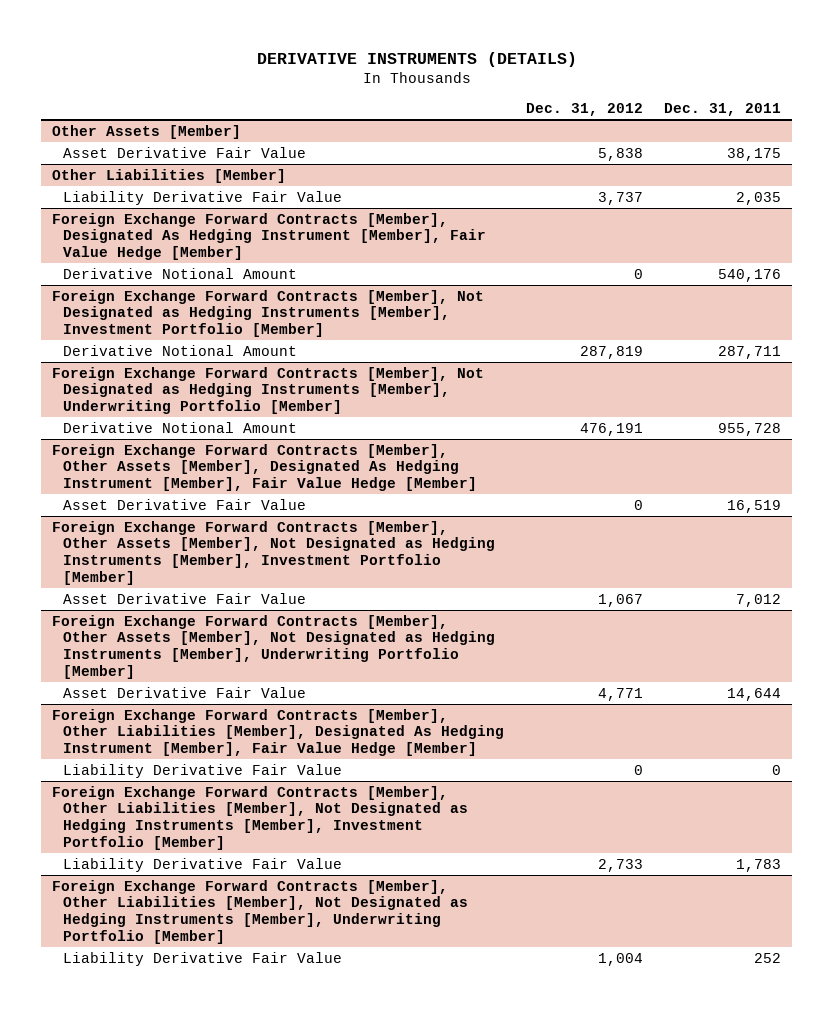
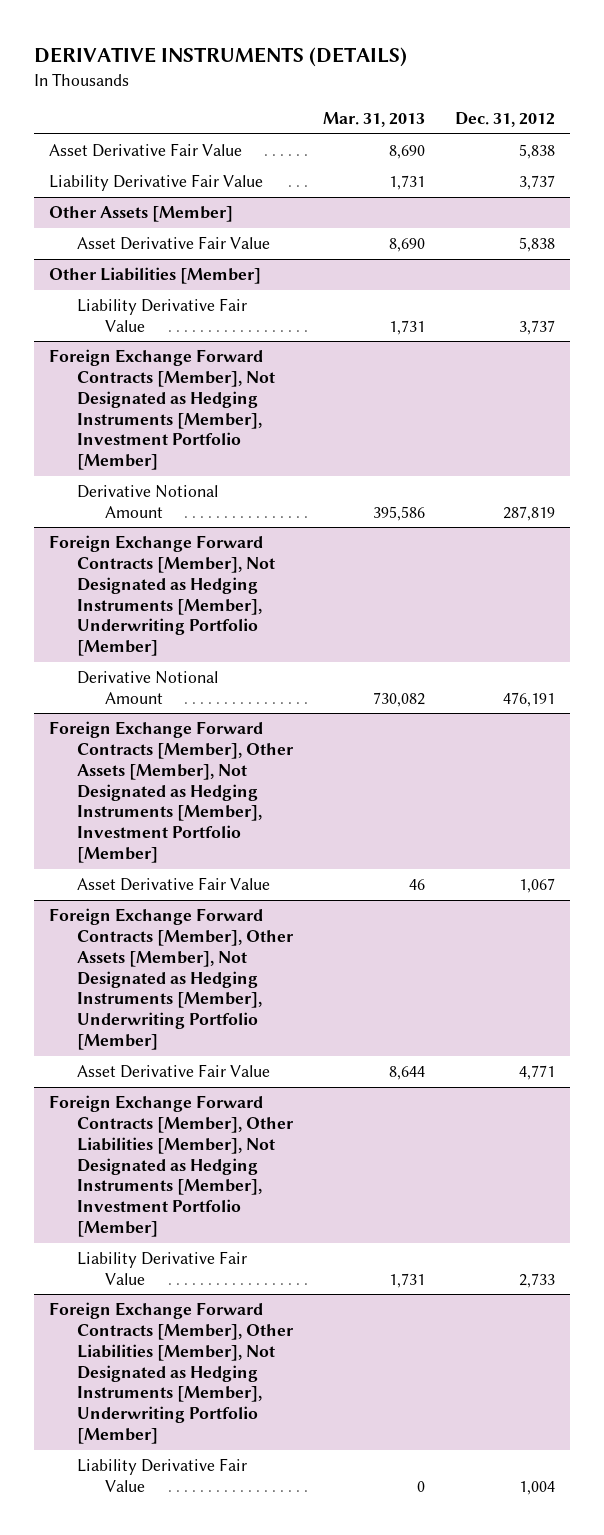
[664,103,782,117] Dec. 31, 2011 -> none
none -> [323,112,426,128] Mar. 31, 2013
none -> [49,143,243,158] Asset Derivative Fair Value
none -> [49,174,264,192] Liability Derivative Fair Value
[51,212,486,261] Foreign Exchange Forward Contracts [Member], Designated As Hedging Instrument [Member], Fair Value Hedge [Member] -> none
[62,267,297,279] Derivative Notional Amount -> none
[51,443,477,492] Foreign Exchange Forward Contracts [Member], Other Assets [Member], Designated As Hedging Instrument [Member], Fair Value Hedge [Member] -> none
[62,498,306,510] Asset Derivative Fair Value -> none
[51,708,504,757] Foreign Exchange Forward Contracts [Member], Other Liabilities [Member], Designated As Hedging Instrument [Member], Fair Value Hedge [Member] -> none
[62,763,342,778] Liability Derivative Fair Value -> none

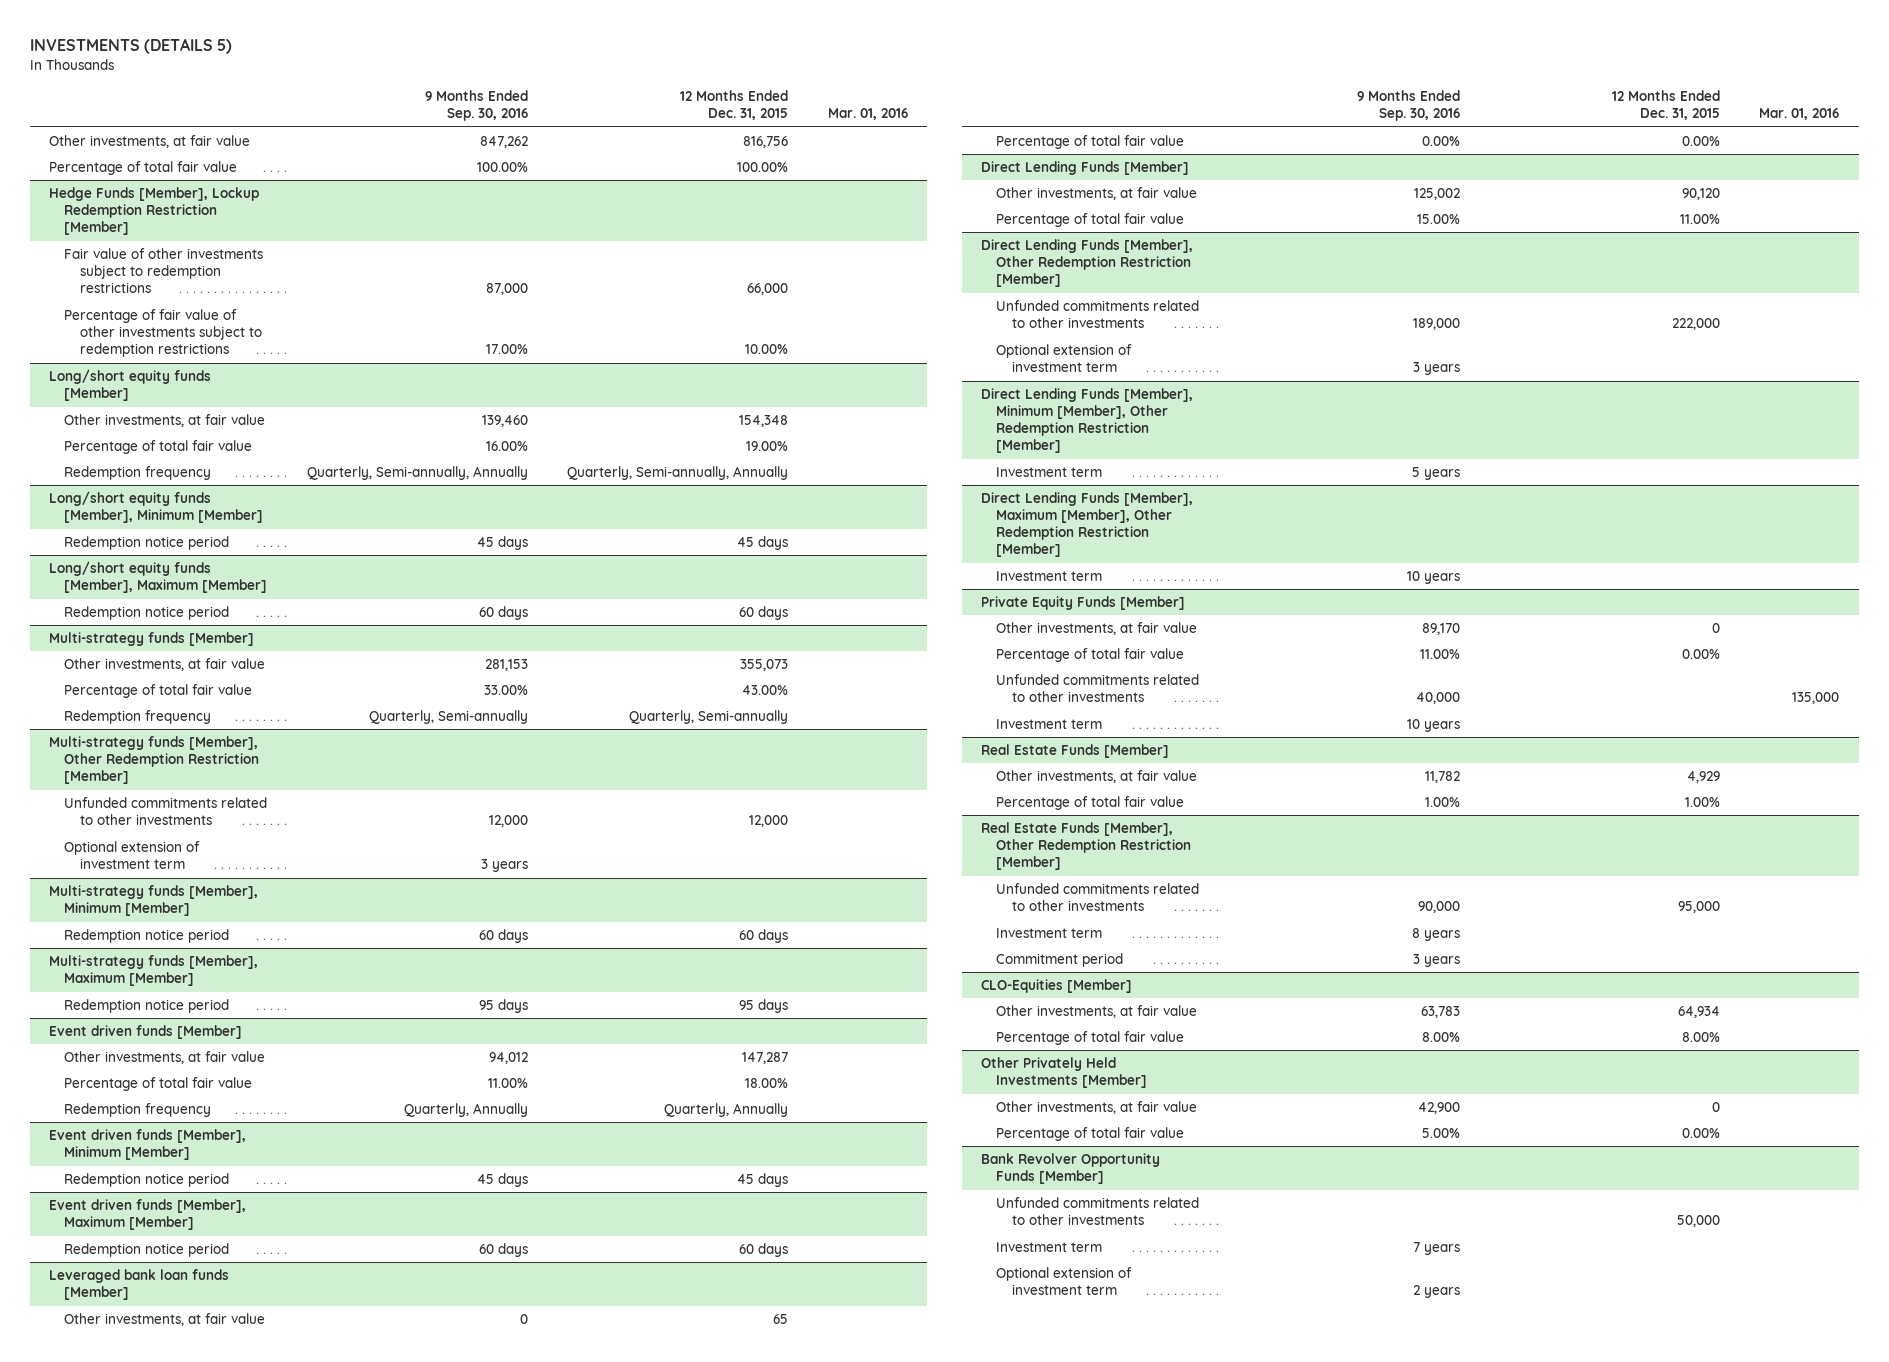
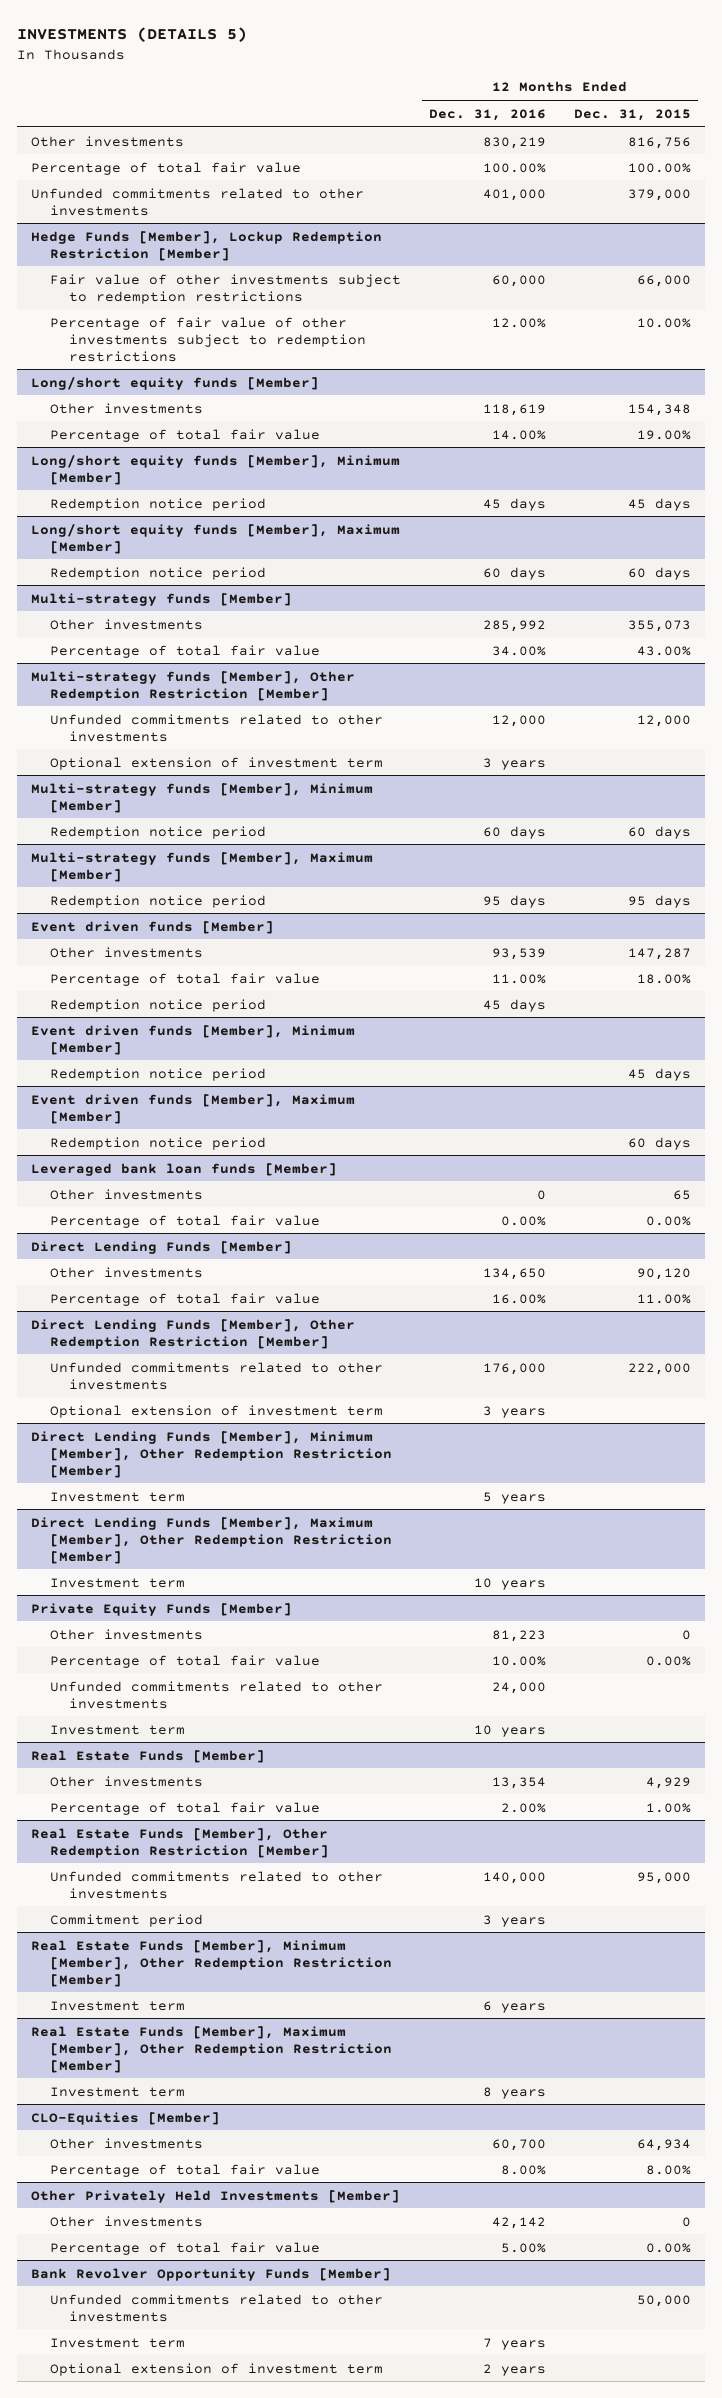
[424,90,528,122] 9 Months Ended Sep. 30, 2016 -> none
[827,108,908,121] Mar. 01, 2016 -> none
none -> [429,108,547,121] Dec. 31, 2016
[49,135,251,149] Other investments, at fair value -> [30,135,184,147] Other investments
none -> [30,187,364,216] Unfunded commitments related to other investments
[64,414,266,428] Other investments, at fair value -> [50,402,204,414] Other investments
[64,466,212,481] Redemption frequency -> none
[64,658,266,672] Other investments, at fair value -> [50,618,204,630] Other investments
[64,710,212,725] Redemption frequency -> none
[64,1051,266,1065] Other investments, at fair value -> [50,946,204,958] Other investments
[64,1103,212,1118] Redemption frequency -> none
none -> [50,998,267,1012] Redemption notice period
[64,1313,266,1327] Other investments, at fair value -> [50,1188,204,1200] Other investments
[996,187,1198,201] Other investments, at fair value -> [50,1266,204,1278] Other investments
[996,622,1198,636] Other investments, at fair value -> [50,1628,204,1640] Other investments
[996,770,1198,784] Other investments, at fair value -> [50,1775,204,1787] Other investments
[996,928,1103,939] Investment term -> none
none -> [30,1939,393,1987] Real Estate Funds [Member], Minimum [Member], Other Redemption Restriction [Member]
none -> [50,2000,186,2011] Investment term
none -> [30,2025,393,2073] Real Estate Funds [Member], Maximum [Member], Other Redemption Restriction [Member]
none -> [50,2086,186,2097] Investment term
[996,1005,1198,1019] Other investments, at fair value -> [50,2137,204,2149] Other investments
[996,1101,1198,1115] Other investments, at fair value -> [50,2215,204,2227] Other investments

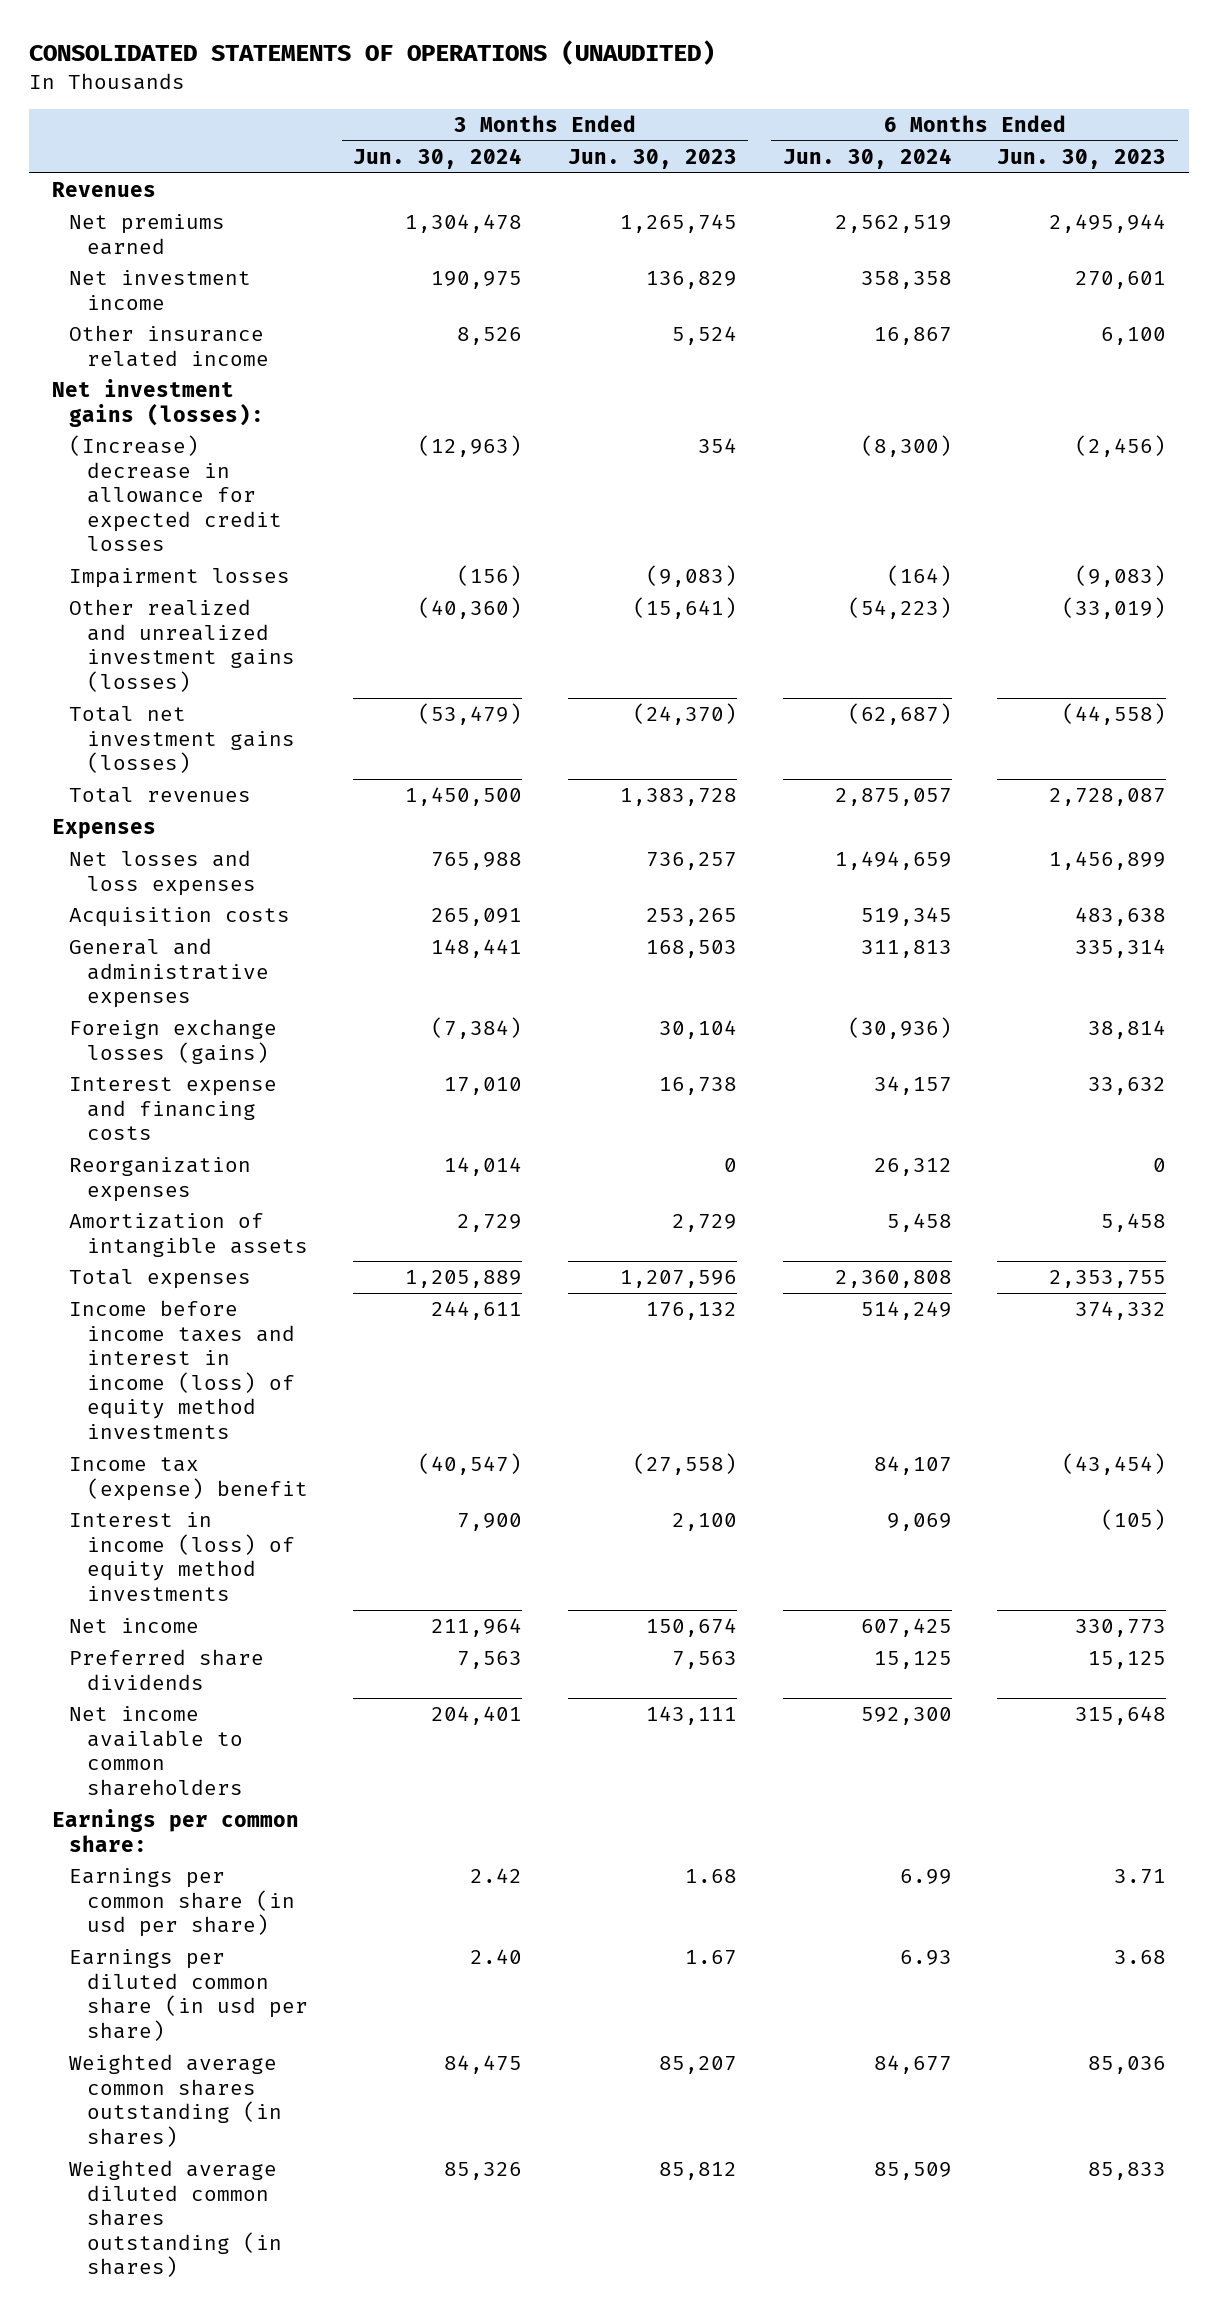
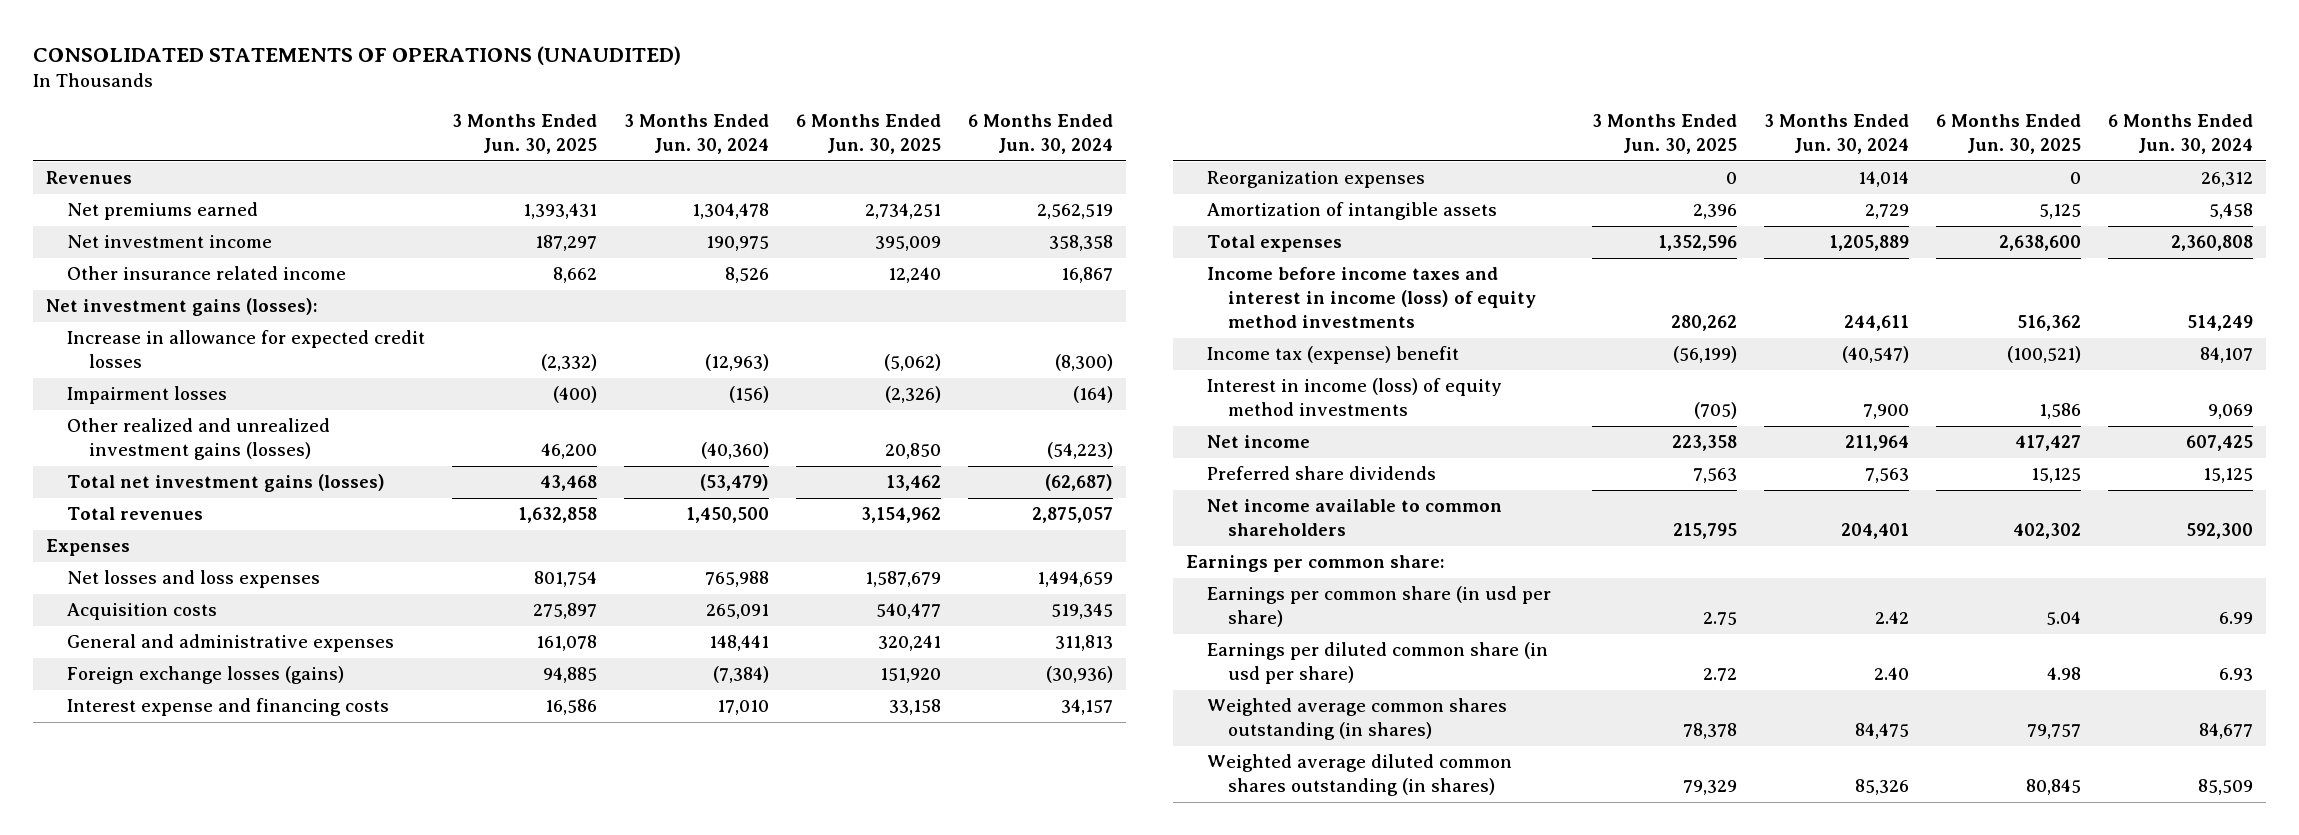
[567,148,737,169] Jun. 30, 2023 -> none
[997,148,1167,169] Jun. 30, 2023 -> none
none -> [452,114,598,155] 3 Months Ended Jun. 30, 2025
none -> [796,114,942,155] 6 Months Ended Jun. 30, 2025
[69,435,282,552] (Increase) decrease in allowance for expected credit losses -> [67,330,426,369] Increase in allowance for expected credit losses

